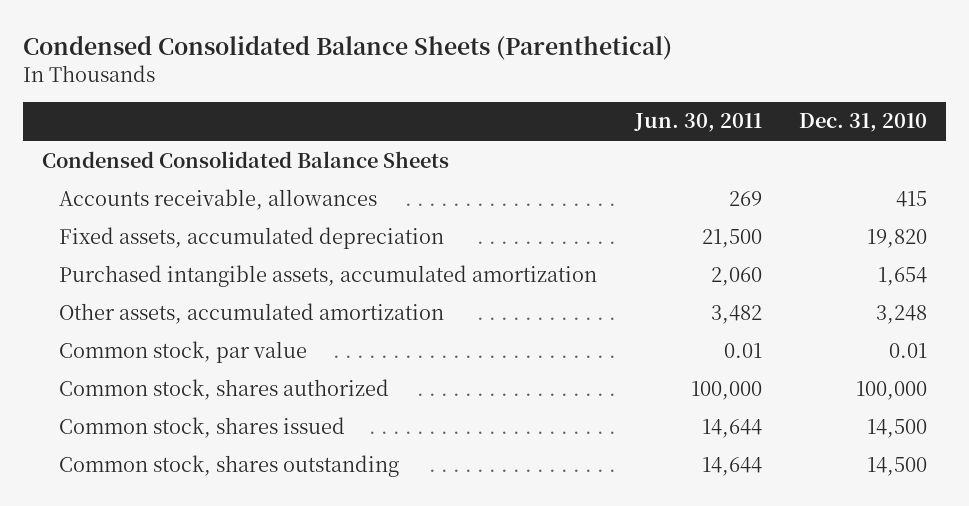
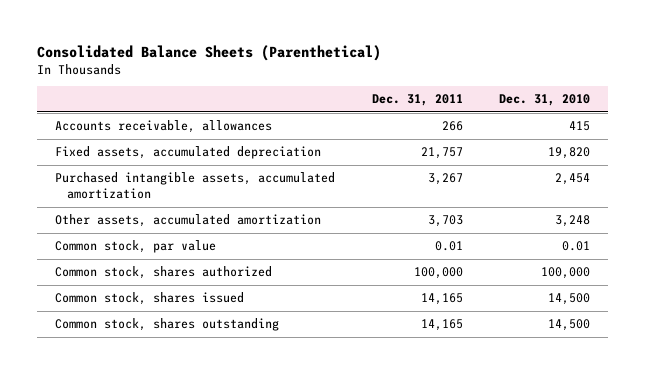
[23,34,673,60] Condensed Consolidated Balance Sheets (Parenthetical) -> [37,44,382,61] Consolidated Balance Sheets (Parenthetical)
[633,113,762,133] Jun. 30, 2011 -> none
none -> [371,94,463,107] Dec. 31, 2011
[41,150,449,168] Condensed Consolidated Balance Sheets -> none
[878,266,928,286] 1,654 -> [555,173,591,186] 2,454

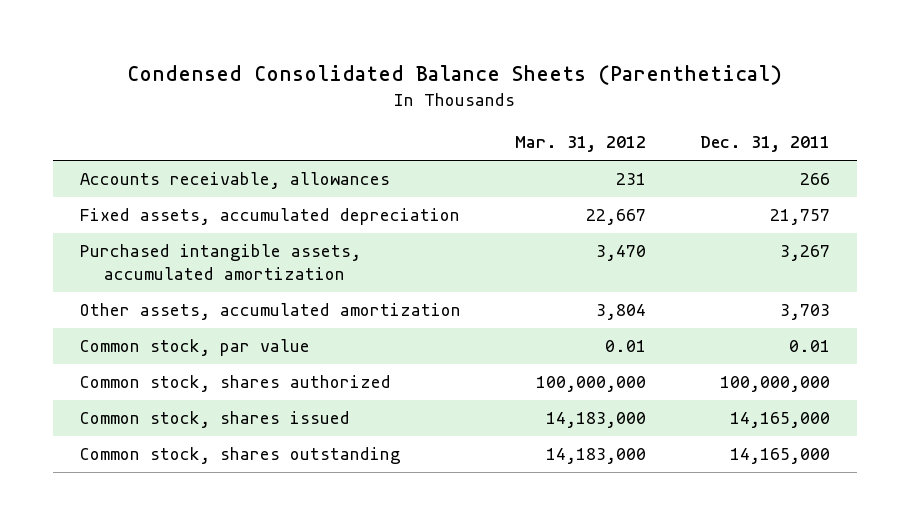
[37,44,382,61] Consolidated Balance Sheets (Parenthetical) -> [127,65,783,86] Condensed Consolidated Balance Sheets (Parenthetical)
[499,94,591,107] Dec. 31, 2010 -> none
none -> [515,136,647,153] Mar. 31, 2012
[413,267,463,280] 100,000 -> [720,376,831,393] 100,000,000
[420,293,463,306] 14,165 -> [730,412,831,429] 14,165,000
[420,319,463,332] 14,165 -> [730,448,831,465] 14,165,000

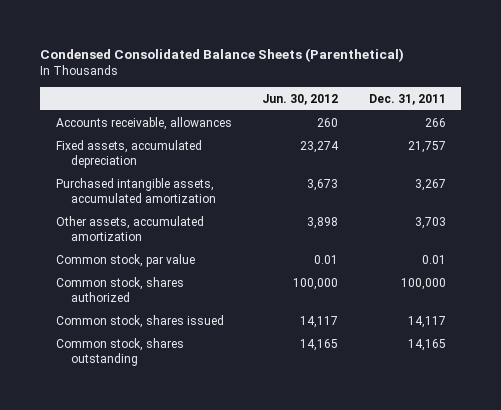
[515,136,647,153] Mar. 31, 2012 -> none
none -> [262,93,339,105] Jun. 30, 2012
[720,376,831,393] 100,000,000 -> [400,277,446,290] 100,000
[730,412,831,429] 14,165,000 -> [407,315,446,328] 14,117
[730,448,831,465] 14,165,000 -> [407,338,446,351] 14,165

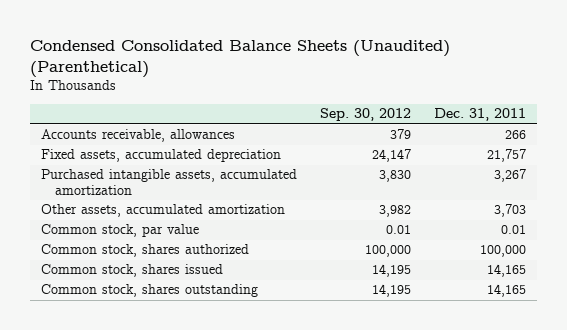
[40,47,405,62] Condensed Consolidated Balance Sheets (Parenthetical) -> [29,39,450,79] Condensed Consolidated Balance Sheets (Unaudited) (Parenthetical)
[262,93,339,105] Jun. 30, 2012 -> none
none -> [320,108,412,122] Sep. 30, 2012
[407,315,446,328] 14,117 -> [486,264,526,278] 14,165

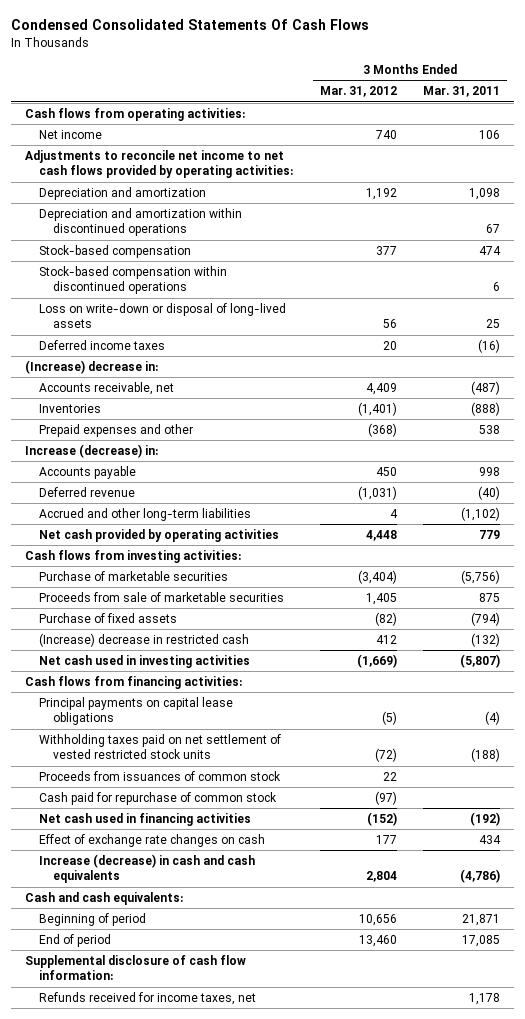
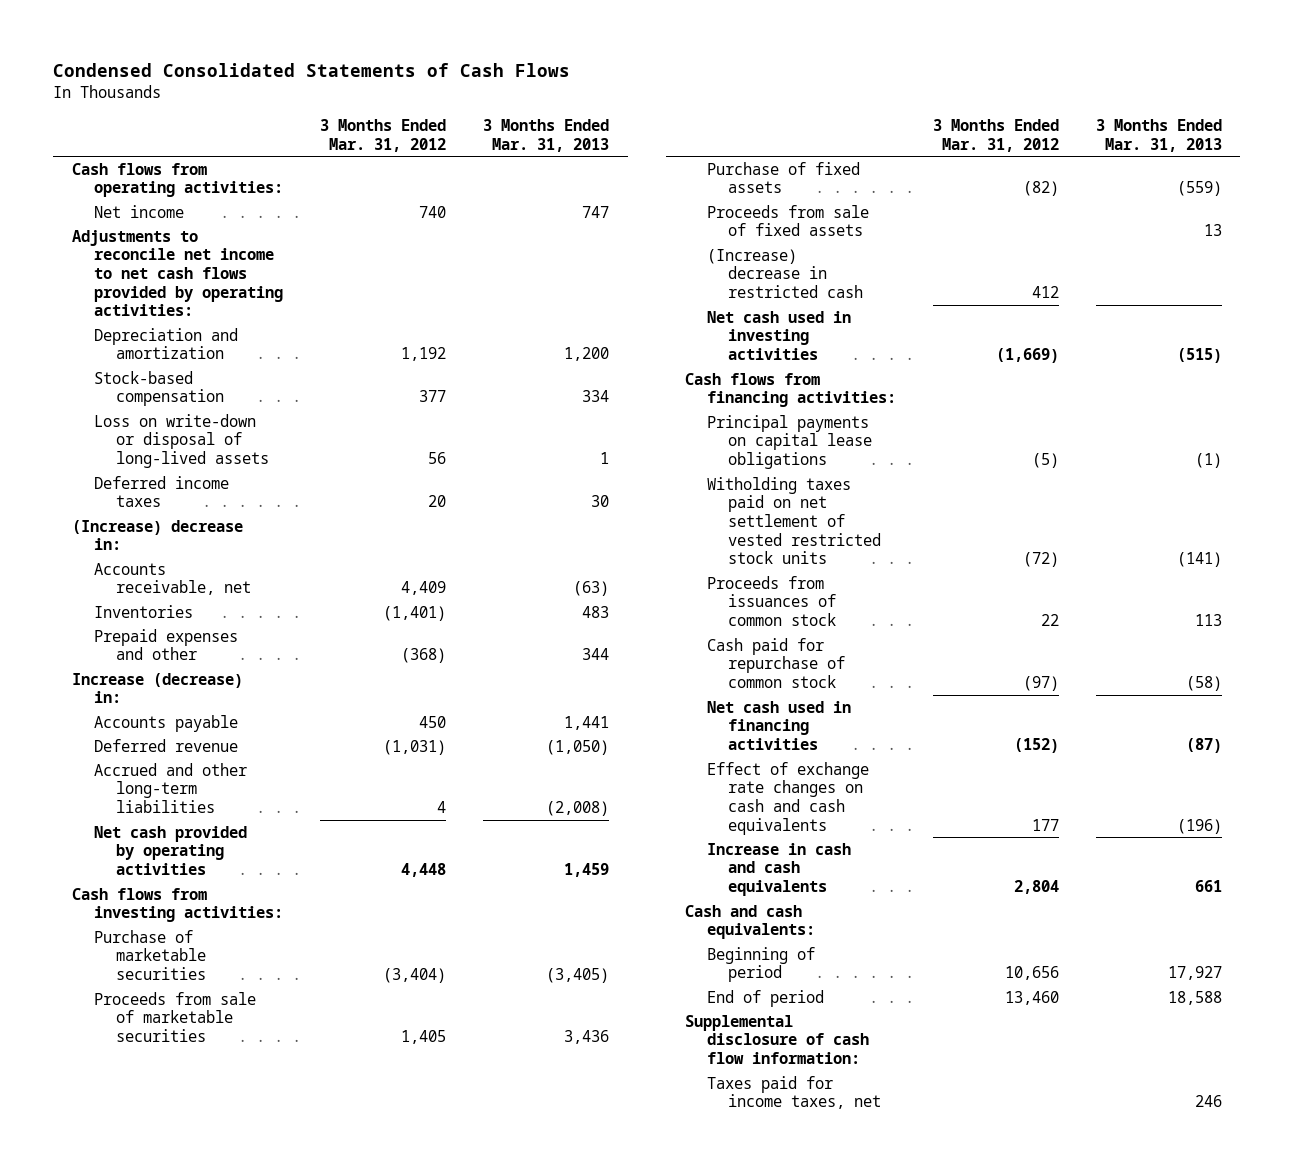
[11,19,370,31] Condensed Consolidated Statements Of Cash Flows -> [53,63,571,78] Condensed Consolidated Statements of Cash Flows
[423,86,501,98] Mar. 31, 2011 -> none
none -> [483,119,610,152] 3 Months Ended Mar. 31, 2013
[38,208,242,237] Depreciation and amortization within discontinued operations -> none
[38,266,227,295] Stock-based compensation within discontinued operations -> none
none -> [706,204,869,237] Proceeds from sale of fixed assets
[38,734,281,760] Withholding taxes paid on net settlement of vested restricted stock units -> [706,476,882,565] Witholding taxes paid on net settlement of vested restricted stock units
[38,834,265,848] Effect of exchange rate changes on cash -> [706,761,869,835] Effect of exchange rate changes on cash and cash equivalents
[38,854,255,884] Increase (decrease) in cash and cash equivalents -> [706,842,851,896] Increase in cash and cash equivalents
[38,992,256,1006] Refunds received for income taxes, net -> [706,1075,882,1110] Taxes paid for income taxes, net

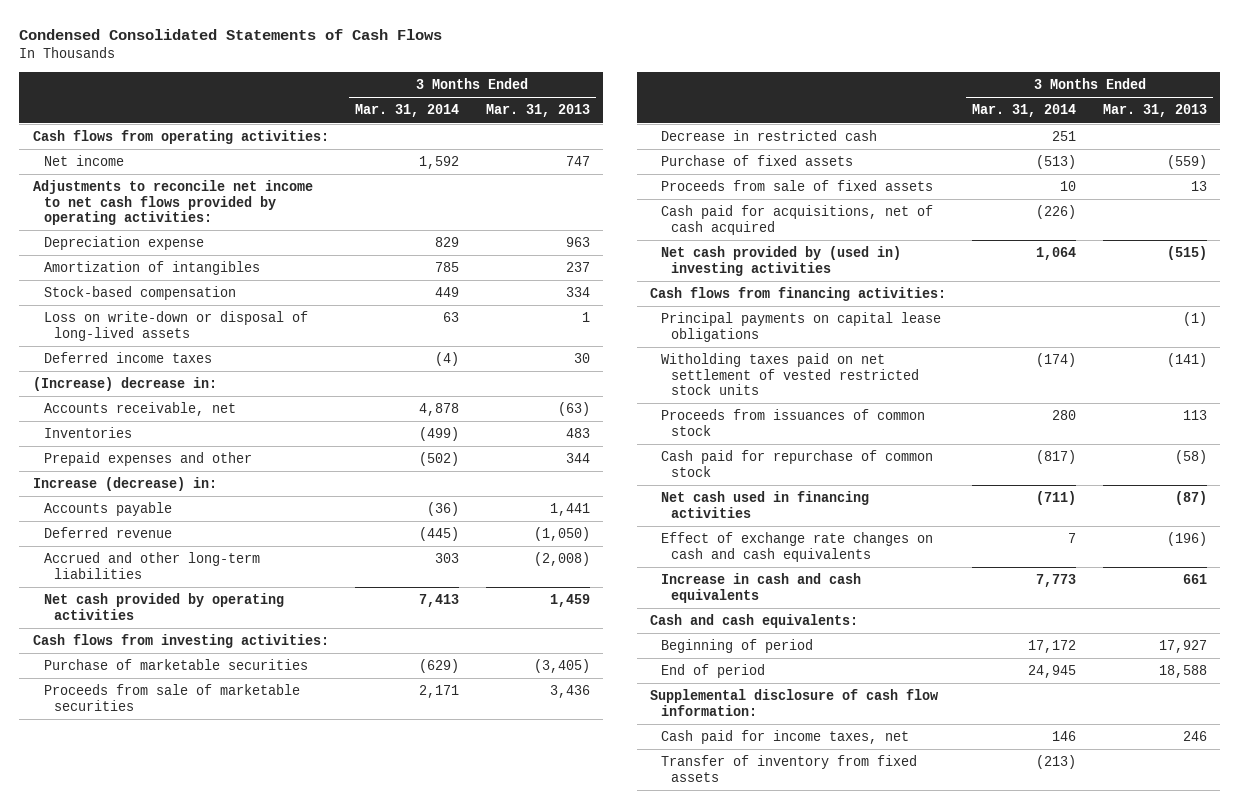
[319,119,446,152] 3 Months Ended Mar. 31, 2012 -> none
none -> [355,104,460,118] Mar. 31, 2014
[93,327,238,360] Depreciation and amortization -> none
none -> [43,236,204,251] Depreciation expense
none -> [43,261,260,276] Amortization of intangibles
none -> [660,130,877,142] Decrease in restricted cash
[706,248,864,298] (Increase) decrease in restricted cash -> none
none -> [660,205,933,235] Cash paid for acquisitions, net of cash acquired
[706,310,851,360] Net cash used in investing activities -> [660,246,901,276] Net cash provided by (used in) investing activities
[706,1075,882,1110] Taxes paid for income taxes, net -> [660,730,909,745] Cash paid for income taxes, net
none -> [660,755,917,782] Transfer of inventory from fixed assets

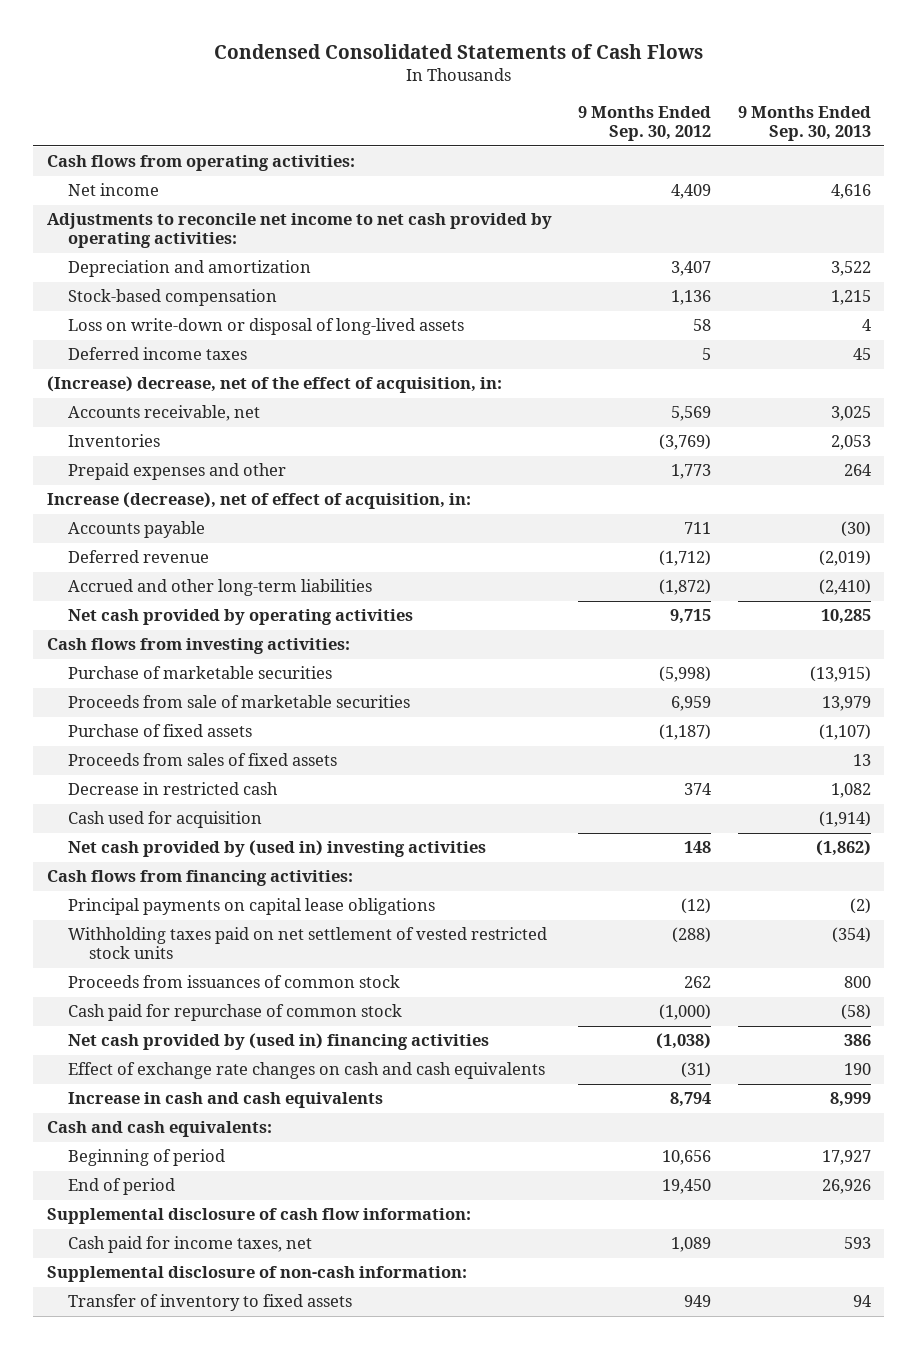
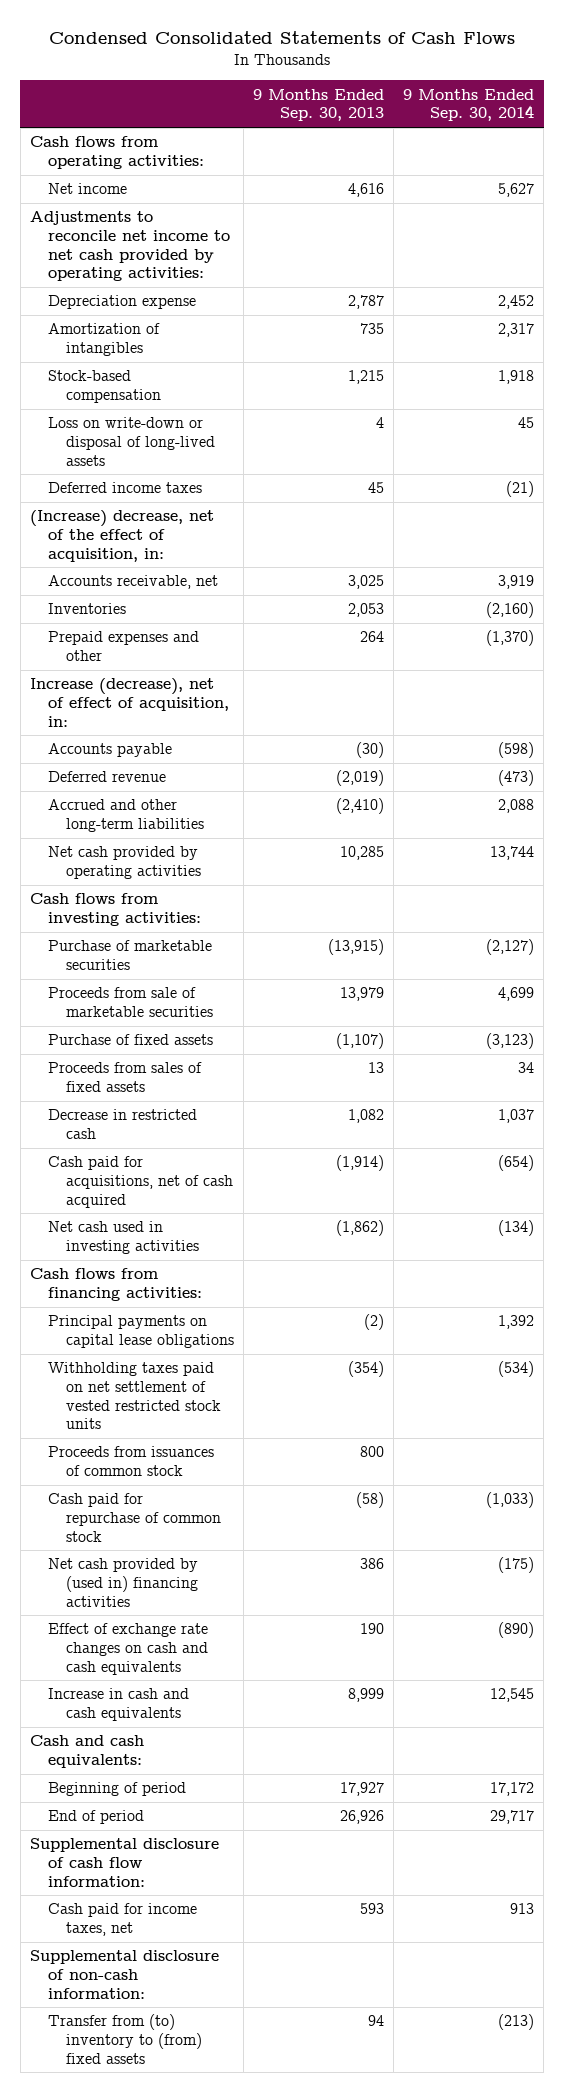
[578,106,712,142] 9 Months Ended Sep. 30, 2012 -> none
none -> [403,88,535,122] 9 Months Ended Sep. 30, 2014
[67,260,311,278] Depreciation and amortization -> none
none -> [47,295,196,310] Depreciation expense
none -> [47,323,160,356] Amortization of intangibles
[67,811,262,829] Cash used for acquisition -> [47,1156,234,1208] Cash paid for acquisitions, net of cash acquired
[67,840,486,858] Net cash provided by (used in) investing activities -> [47,1221,200,1254] Net cash used in investing activities
[67,1294,352,1312] Transfer of inventory to fixed assets -> [47,2014,203,2064] Transfer from (to) inventory to (from) fixed assets

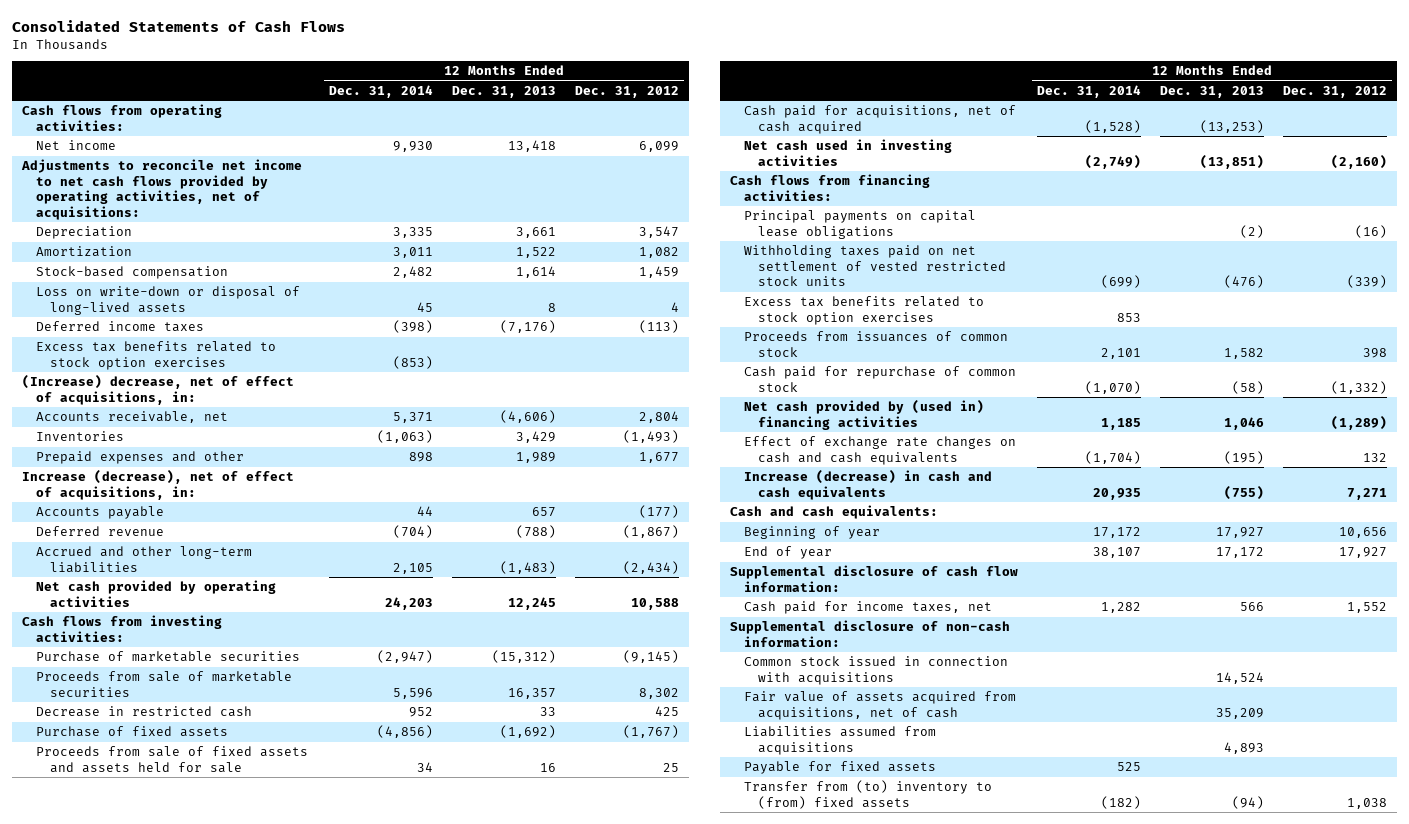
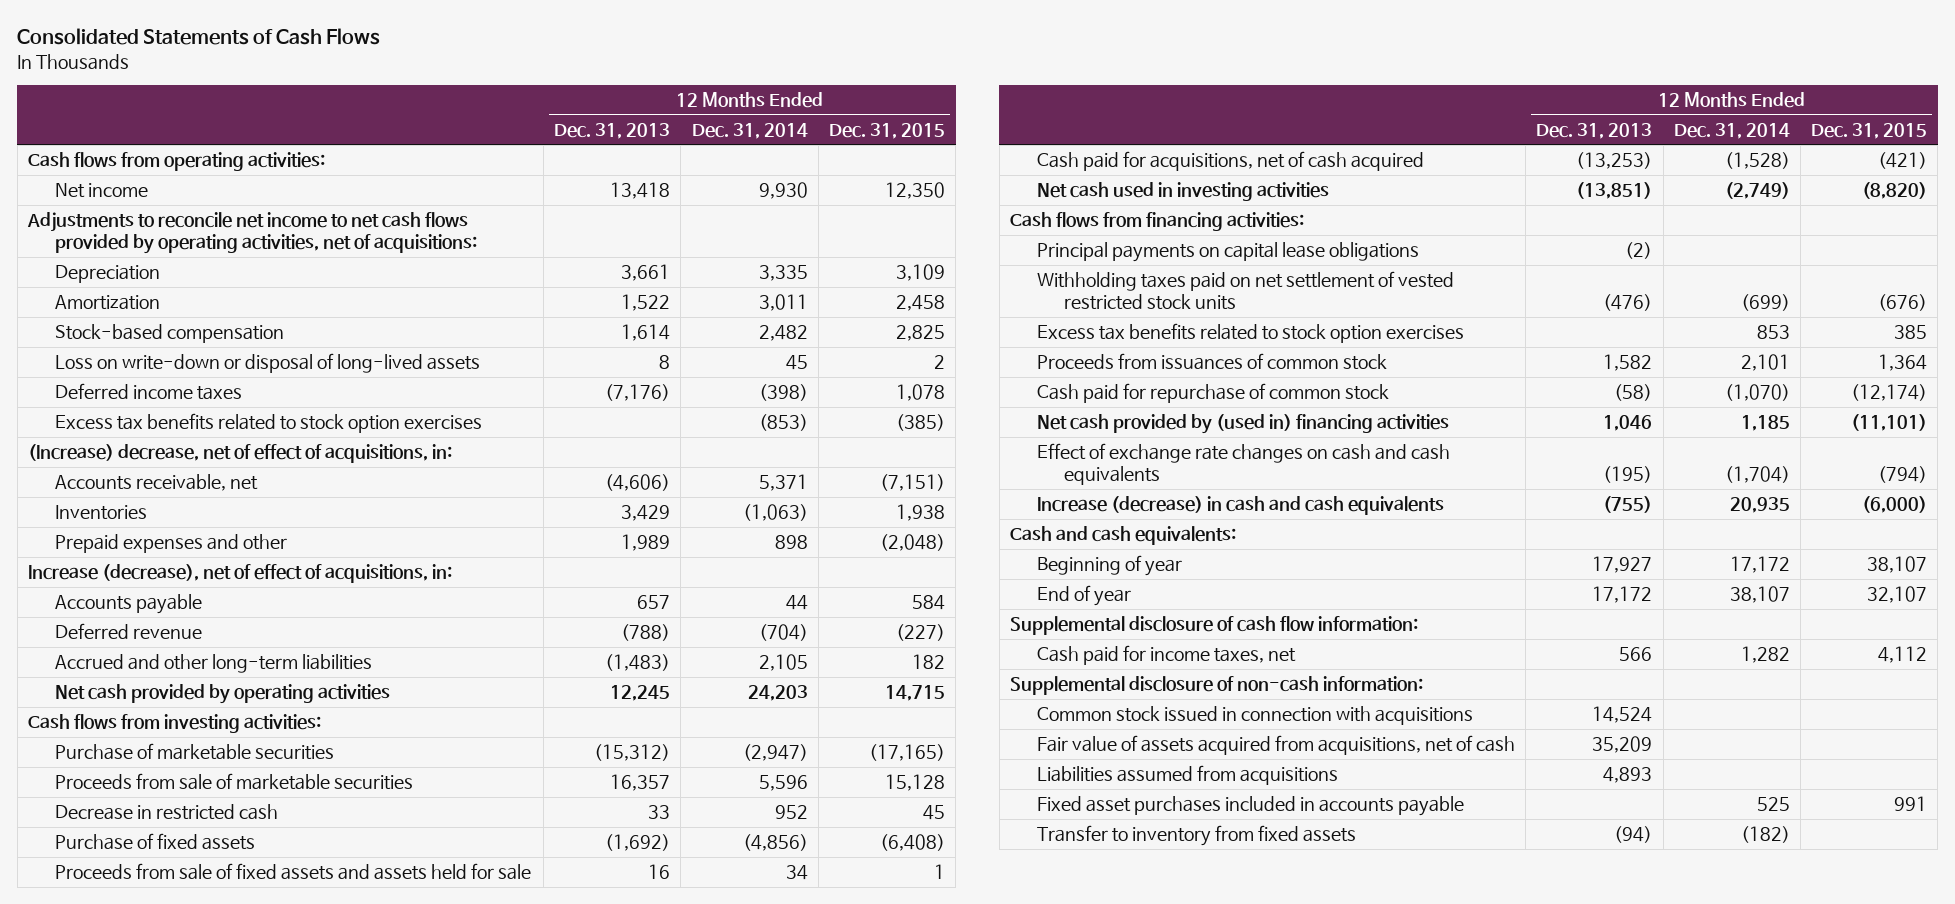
[575,85,680,98] Dec. 31, 2012 -> none
none -> [828,122,945,139] Dec. 31, 2015
[743,761,936,775] Payable for fixed assets -> [1037,796,1465,817] Fixed asset purchases included in accounts payable
[743,780,992,809] Transfer from (to) inventory to (from) fixed assets -> [1037,825,1357,847] Transfer to inventory from fixed assets

